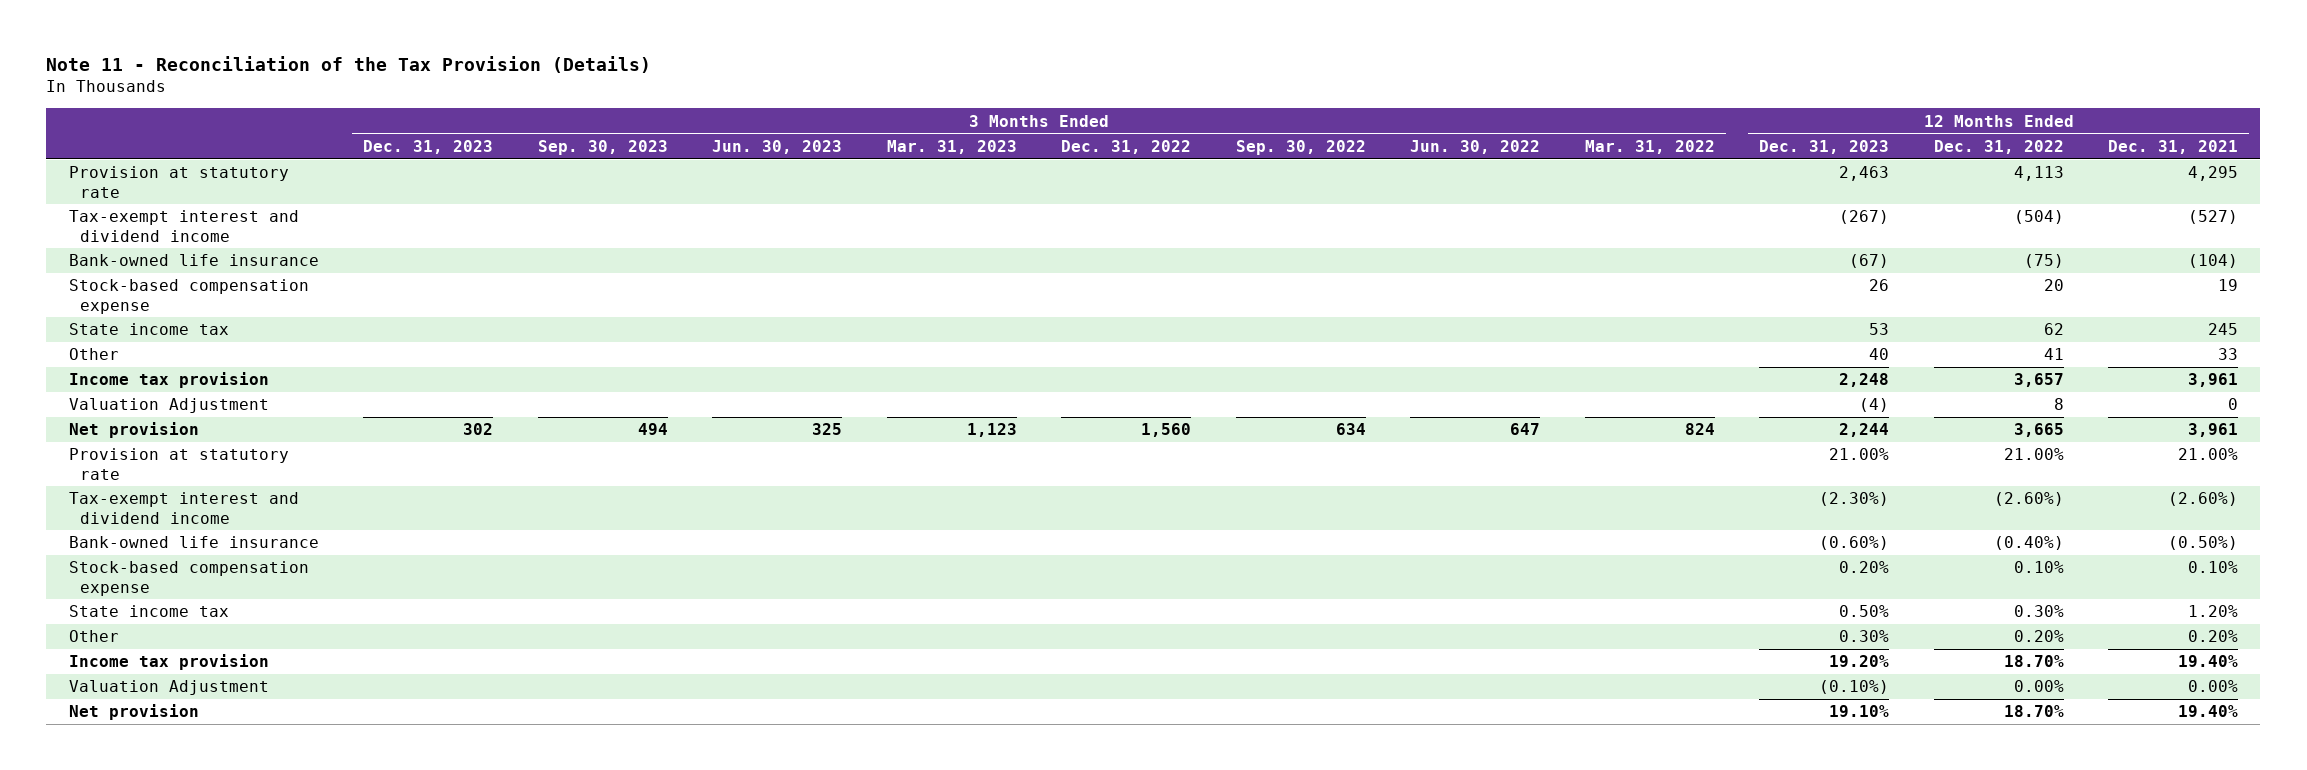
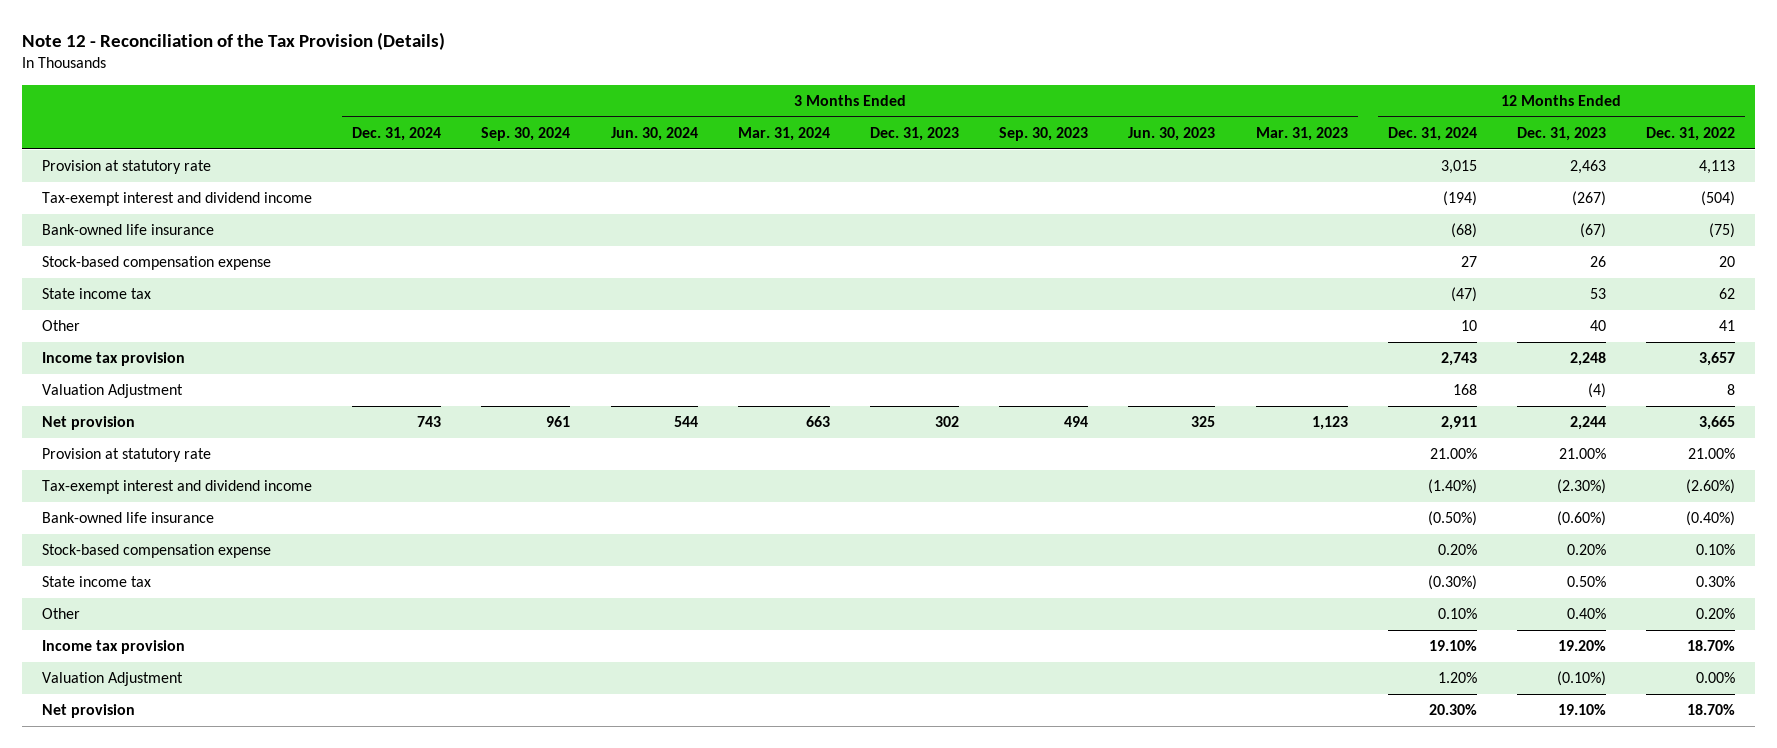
[46,55,652,73] Note 11 - Reconciliation of the Tax Provision (Details) -> [21,31,445,50] Note 12 - Reconciliation of the Tax Provision (Details)
[1061,139,1192,154] Dec. 31, 2022 -> none
[1235,139,1366,155] Sep. 30, 2022 -> none
[1410,139,1541,154] Jun. 30, 2022 -> none
[1584,139,1715,154] Mar. 31, 2022 -> none
[2108,139,2239,154] Dec. 31, 2021 -> none
none -> [352,126,442,141] Dec. 31, 2024
none -> [481,126,571,141] Sep. 30, 2024
none -> [610,126,698,141] Jun. 30, 2024
none -> [737,126,830,141] Mar. 31, 2024
none -> [1387,126,1477,141] Dec. 31, 2024
[1839,630,1890,643] 0.30% -> [1566,608,1606,620] 0.40%

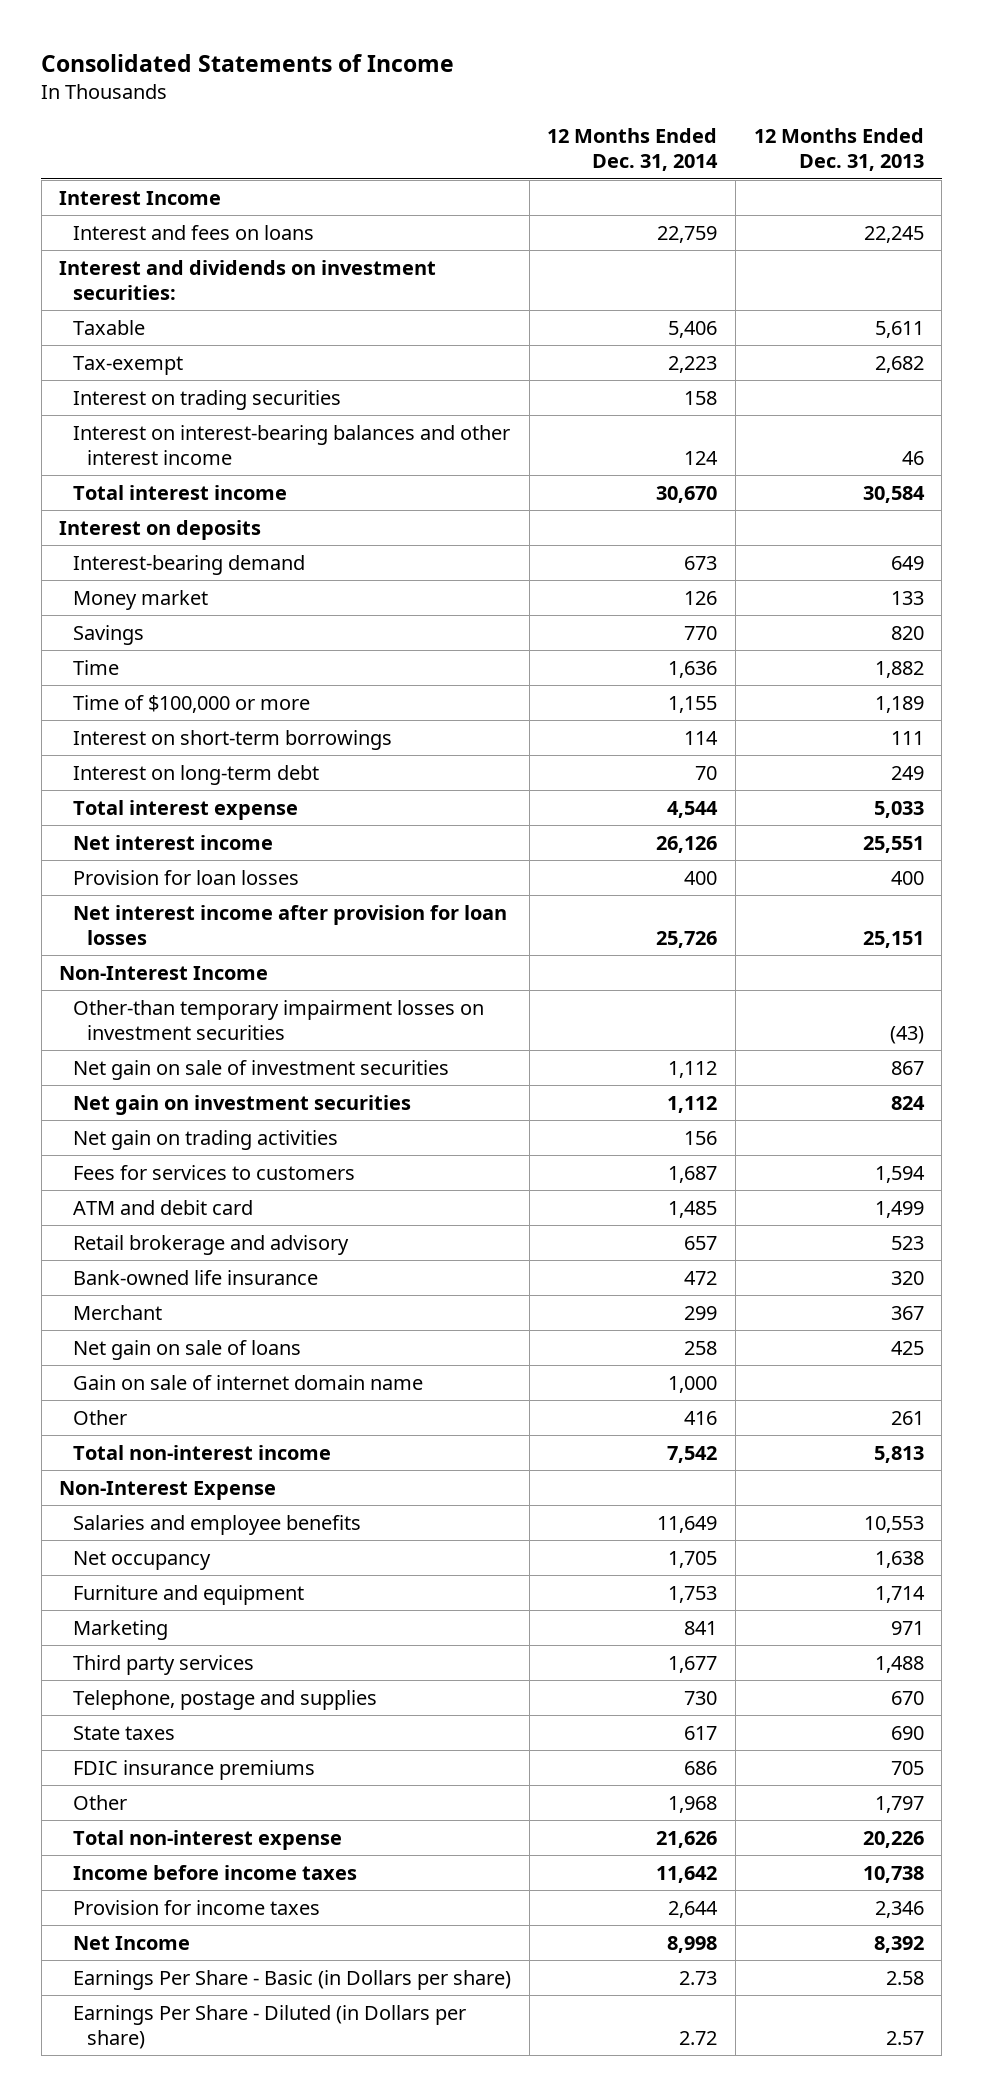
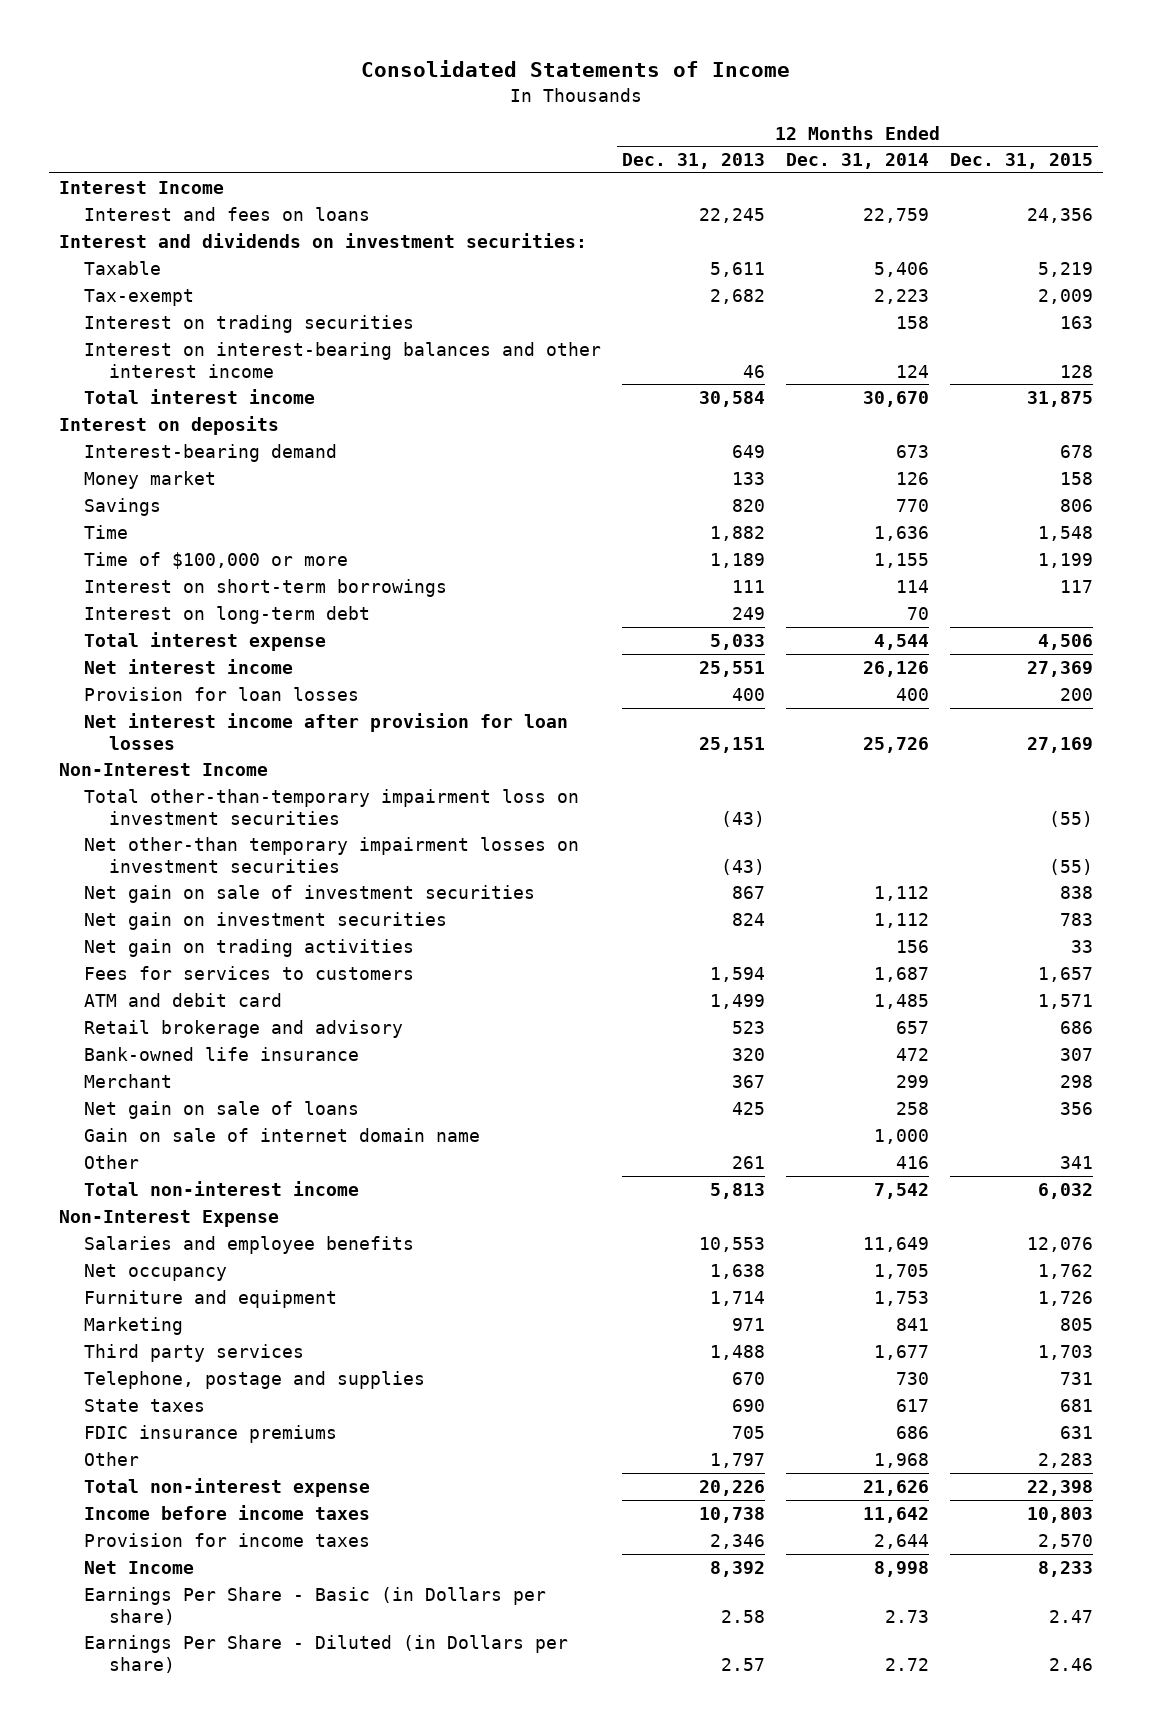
none -> [949,153,1093,170] Dec. 31, 2015
[73,999,485,1040] Other-than temporary impairment losses on investment securities -> [84,788,580,825] Total other-than-temporary impairment loss on investment securities
none -> [84,836,580,873] Net other-than temporary impairment losses on investment securities

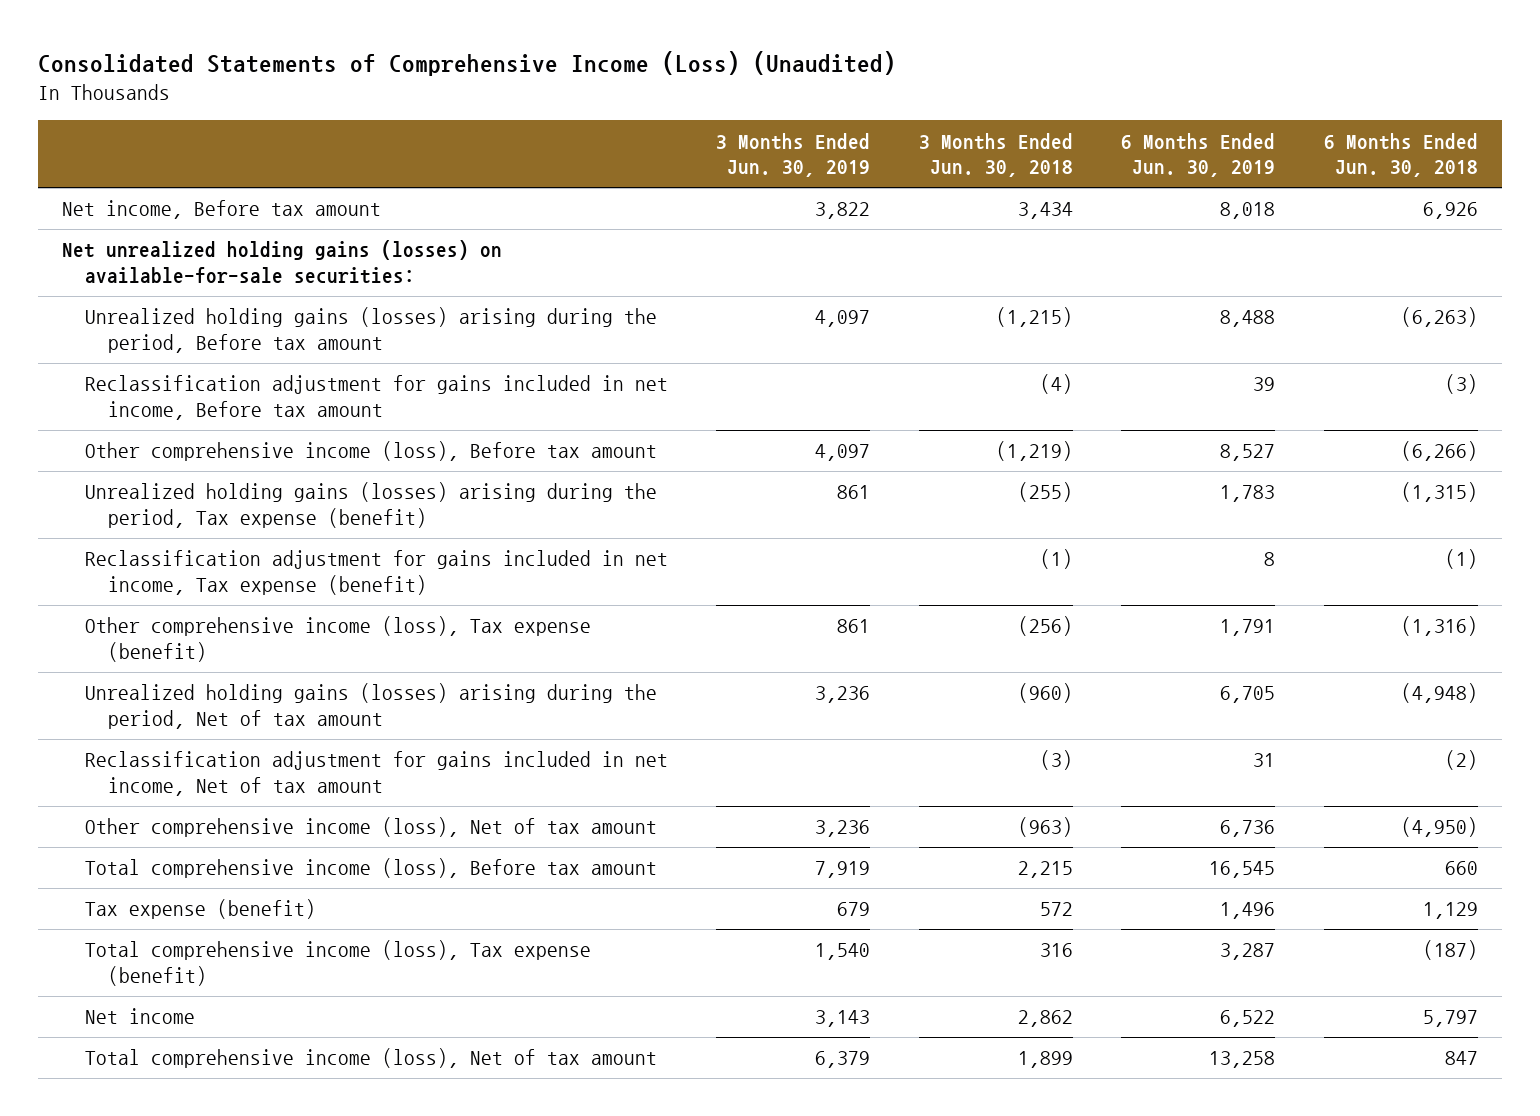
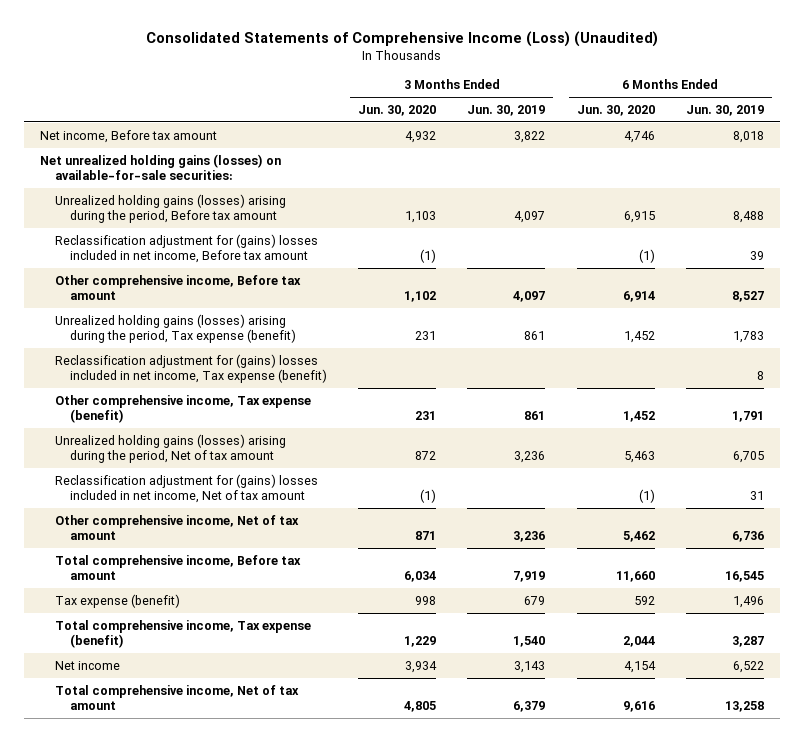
[918,132,1073,178] 3 Months Ended Jun. 30, 2018 -> none
[1323,132,1478,178] 6 Months Ended Jun. 30, 2018 -> none
none -> [358,104,437,116] Jun. 30, 2020
none -> [576,104,655,116] Jun. 30, 2020
[84,375,668,420] Reclassification adjustment for gains included in net income, Before tax amount -> [54,233,318,264] Reclassification adjustment for (gains) losses included in net income, Before tax amount
[84,441,657,462] Other comprehensive income (loss), Before tax amount -> [54,274,301,301] Other comprehensive income, Before tax amount
[84,550,668,595] Reclassification adjustment for gains included in net income, Tax expense (benefit) -> [54,353,327,384] Reclassification adjustment for (gains) losses included in net income, Tax expense (benefit)
[84,616,591,662] Other comprehensive income (loss), Tax expense (benefit) -> [54,394,311,424] Other comprehensive income, Tax expense (benefit)
[84,751,668,796] Reclassification adjustment for gains included in net income, Net of tax amount -> [54,473,318,504] Reclassification adjustment for (gains) losses included in net income, Net of tax amount
[84,817,657,838] Other comprehensive income (loss), Net of tax amount -> [54,514,299,541] Other comprehensive income, Net of tax amount
[84,858,657,879] Total comprehensive income (loss), Before tax amount -> [54,554,301,581] Total comprehensive income, Before tax amount
[84,940,591,986] Total comprehensive income (loss), Tax expense (benefit) -> [54,619,311,649] Total comprehensive income, Tax expense (benefit)
[84,1048,657,1069] Total comprehensive income (loss), Net of tax amount -> [54,684,299,711] Total comprehensive income, Net of tax amount

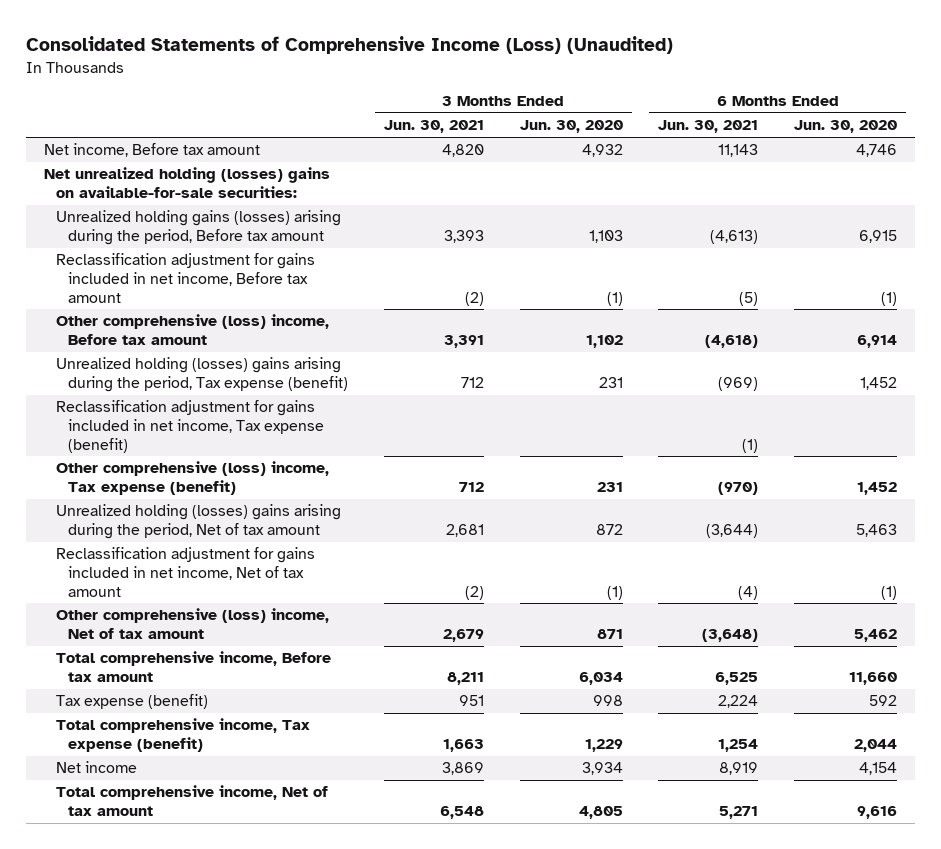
[467,104,546,116] Jun. 30, 2019 -> none
[686,104,765,116] Jun. 30, 2019 -> none
none -> [384,120,485,134] Jun. 30, 2021
none -> [658,120,759,134] Jun. 30, 2021
[39,153,281,181] Net unrealized holding gains (losses) on available-for-sale securities: -> [44,167,331,199] Net unrealized holding (losses) gains on available-for-sale securities:
[54,233,318,264] Reclassification adjustment for (gains) losses included in net income, Before tax amount -> [56,253,316,303] Reclassification adjustment for gains included in net income, Before tax amount
[54,274,301,301] Other comprehensive income, Before tax amount -> [56,314,330,346] Other comprehensive (loss) income, Before tax amount
[54,313,296,344] Unrealized holding gains (losses) arising during the period, Tax expense (benefit) -> [56,357,349,393] Unrealized holding (losses) gains arising during the period, Tax expense (benefit)
[54,353,327,384] Reclassification adjustment for (gains) losses included in net income, Tax expense (benefit) -> [56,400,325,453] Reclassification adjustment for gains included in net income, Tax expense (benefit)
[54,394,311,424] Other comprehensive income, Tax expense (benefit) -> [56,461,330,496] Other comprehensive (loss) income, Tax expense (benefit)
[54,433,286,464] Unrealized holding gains (losses) arising during the period, Net of tax amount -> [56,504,342,540] Unrealized holding (losses) gains arising during the period, Net of tax amount
[54,473,318,504] Reclassification adjustment for (gains) losses included in net income, Net of tax amount -> [56,547,316,597] Reclassification adjustment for gains included in net income, Net of tax amount
[54,514,299,541] Other comprehensive income, Net of tax amount -> [56,608,330,640] Other comprehensive (loss) income, Net of tax amount

